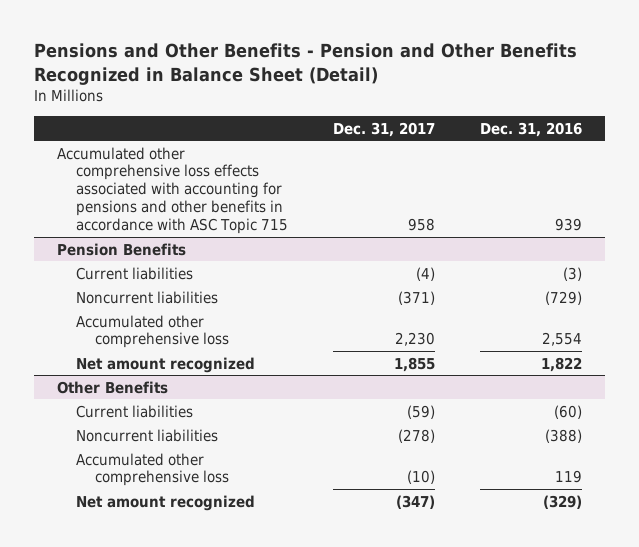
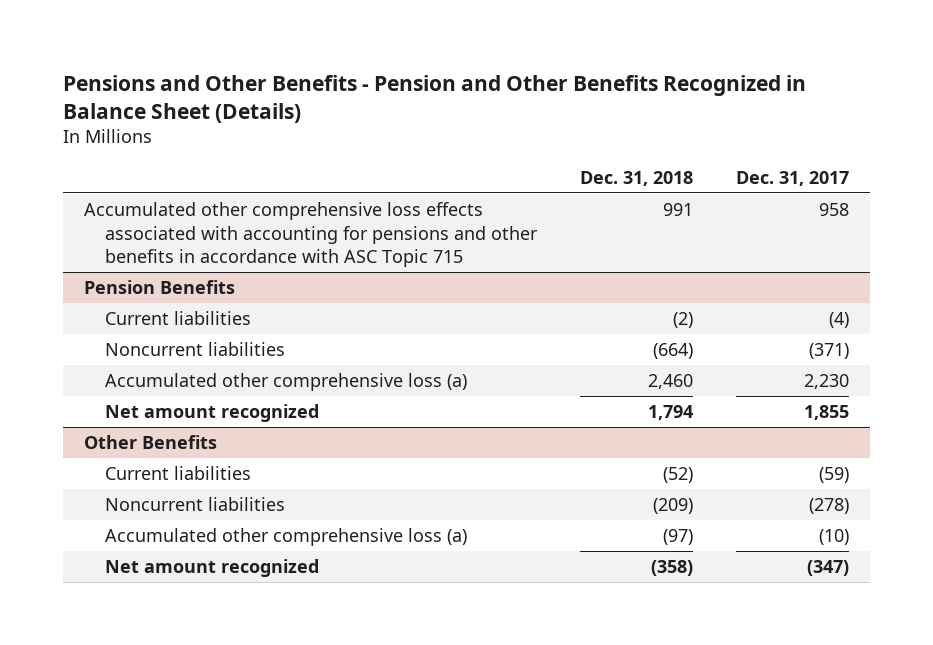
[33,43,577,85] Pensions and Other Benefits - Pension and Other Benefits Recognized in Balance Sheet (Detail) -> [62,74,806,123] Pensions and Other Benefits - Pension and Other Benefits Recognized in Balance Sheet (Details)
[480,121,583,137] Dec. 31, 2016 -> none
none -> [579,170,693,186] Dec. 31, 2018
[76,314,230,349] Accumulated other comprehensive loss -> [105,373,468,392] Accumulated other comprehensive loss (a)
[76,452,230,487] Accumulated other comprehensive loss -> [105,528,468,547] Accumulated other comprehensive loss (a)

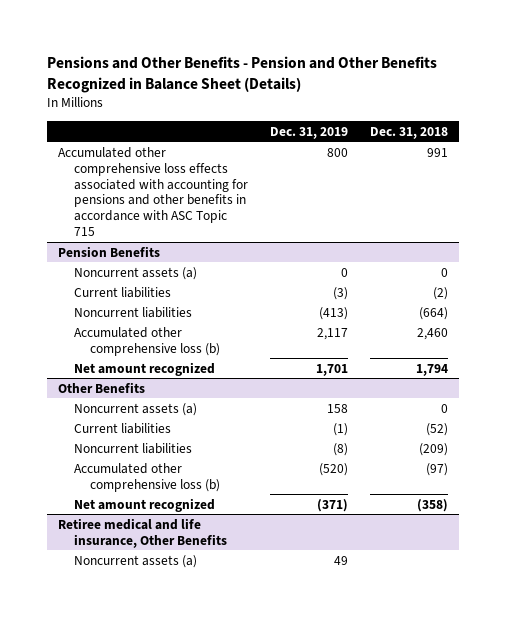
[735,170,849,186] Dec. 31, 2017 -> none
none -> [270,126,349,139] Dec. 31, 2019
none -> [73,266,197,280] Noncurrent assets (a)
[105,373,468,392] Accumulated other comprehensive loss (a) -> [73,326,220,356] Accumulated other comprehensive loss (b)
none -> [73,402,197,416] Noncurrent assets (a)
[105,528,468,547] Accumulated other comprehensive loss (a) -> [73,462,220,492] Accumulated other comprehensive loss (b)
none -> [58,517,227,548] Retiree medical and life insurance, Other Benefits
none -> [73,554,197,568] Noncurrent assets (a)

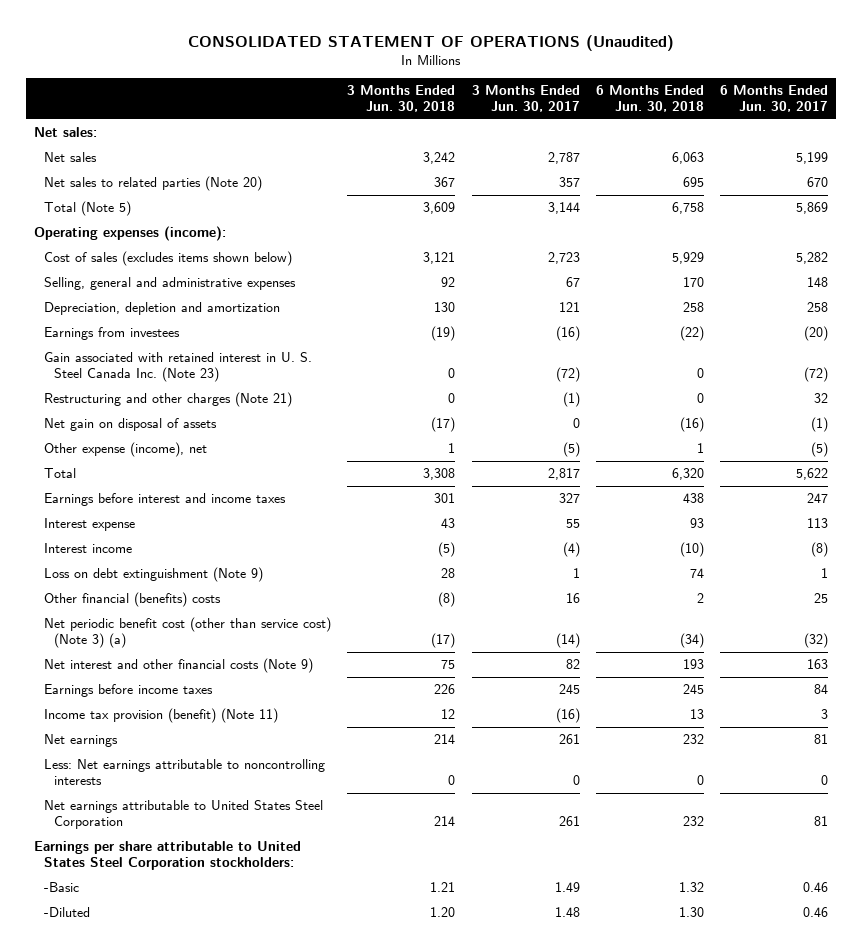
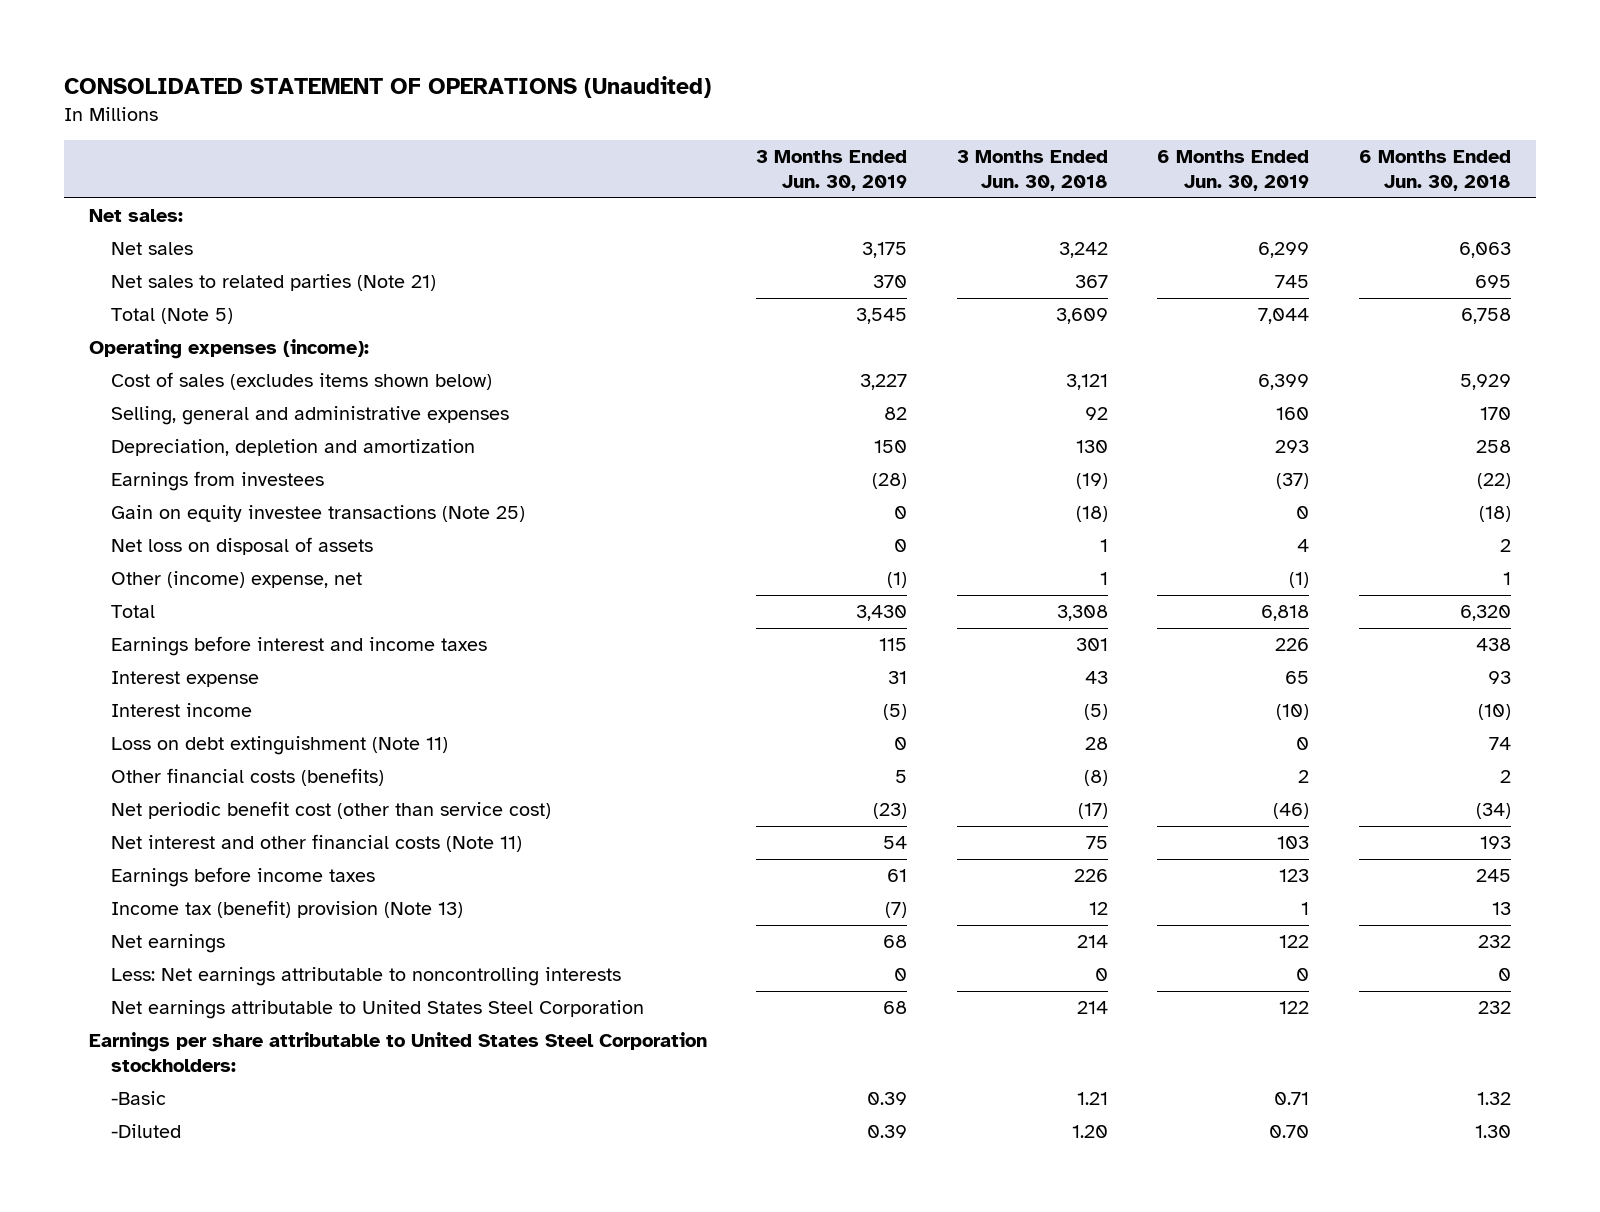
[471,85,580,112] 3 Months Ended Jun. 30, 2017 -> none
[719,85,828,112] 6 Months Ended Jun. 30, 2017 -> none
none -> [756,150,908,191] 3 Months Ended Jun. 30, 2019
none -> [1157,150,1310,191] 6 Months Ended Jun. 30, 2019
[44,176,263,192] Net sales to related parties (Note 20) -> [110,273,436,291] Net sales to related parties (Note 21)
[44,352,313,382] Gain associated with retained interest in U. S. Steel Canada Inc. (Note 23) -> none
[44,392,293,408] Restructuring and other charges (Note 21) -> none
none -> [110,504,525,522] Gain on equity investee transactions (Note 25)
[44,418,218,432] Net gain on disposal of assets -> [110,536,373,555] Net loss on disposal of assets
[431,417,456,433] (17) -> [1099,538,1108,552] 1
[679,417,704,433] (16) -> [1499,538,1511,552] 2
[44,442,208,458] Other expense (income), net -> [110,570,362,588] Other (income) expense, net
[44,567,264,583] Loss on debt extinguishment (Note 9) -> [110,735,448,755] Loss on debt extinguishment (Note 11)
[44,592,222,608] Other financial (benefits) costs -> [110,767,384,786] Other financial costs (benefits)
[44,617,332,648] Net periodic benefit cost (other than service cost) (Note 3) (a) -> [110,800,551,819] Net periodic benefit cost (other than service cost)
[44,658,314,674] Net interest and other financial costs (Note 9) -> [110,833,522,852] Net interest and other financial costs (Note 11)
[44,708,279,724] Income tax provision (benefit) (Note 11) -> [110,899,463,918] Income tax (benefit) provision (Note 13)

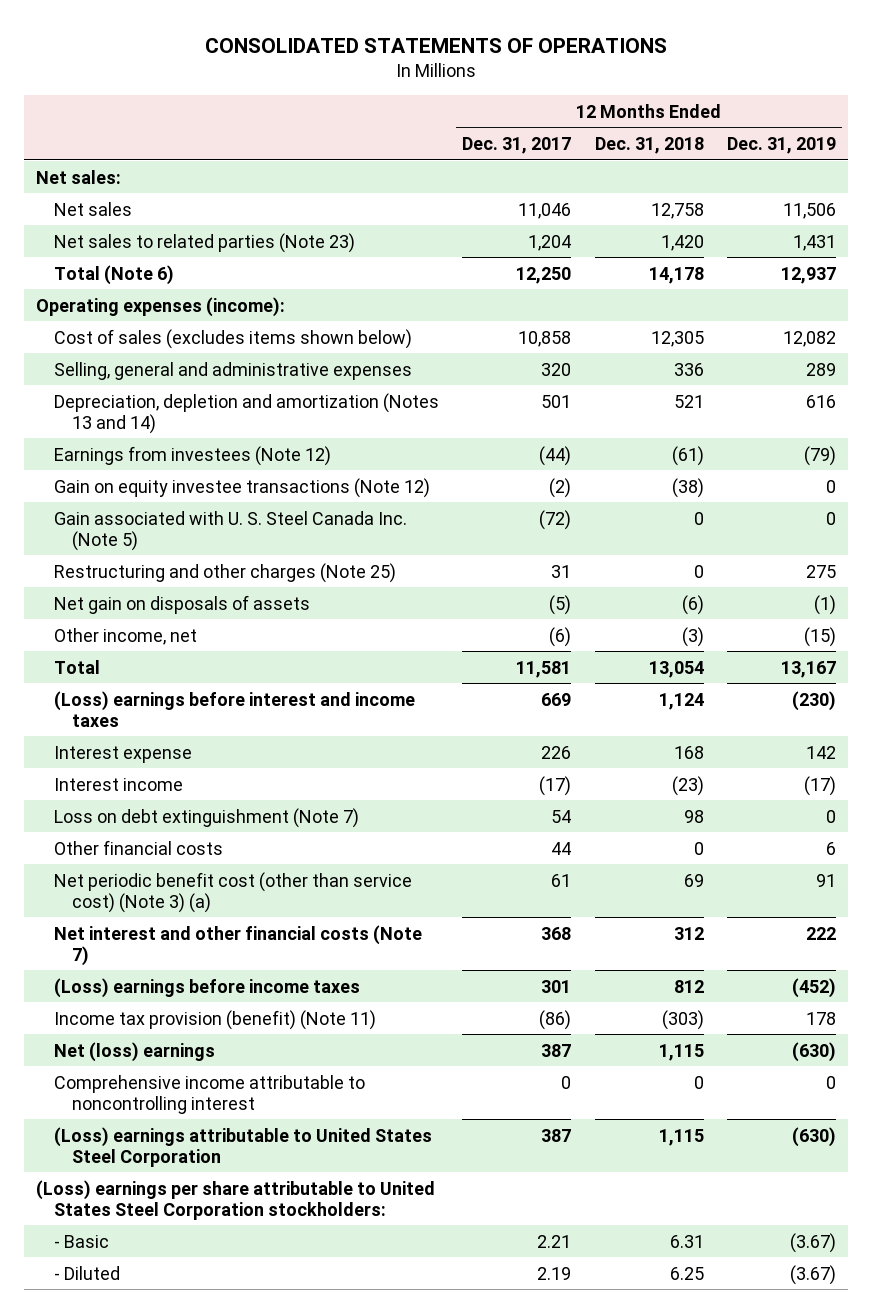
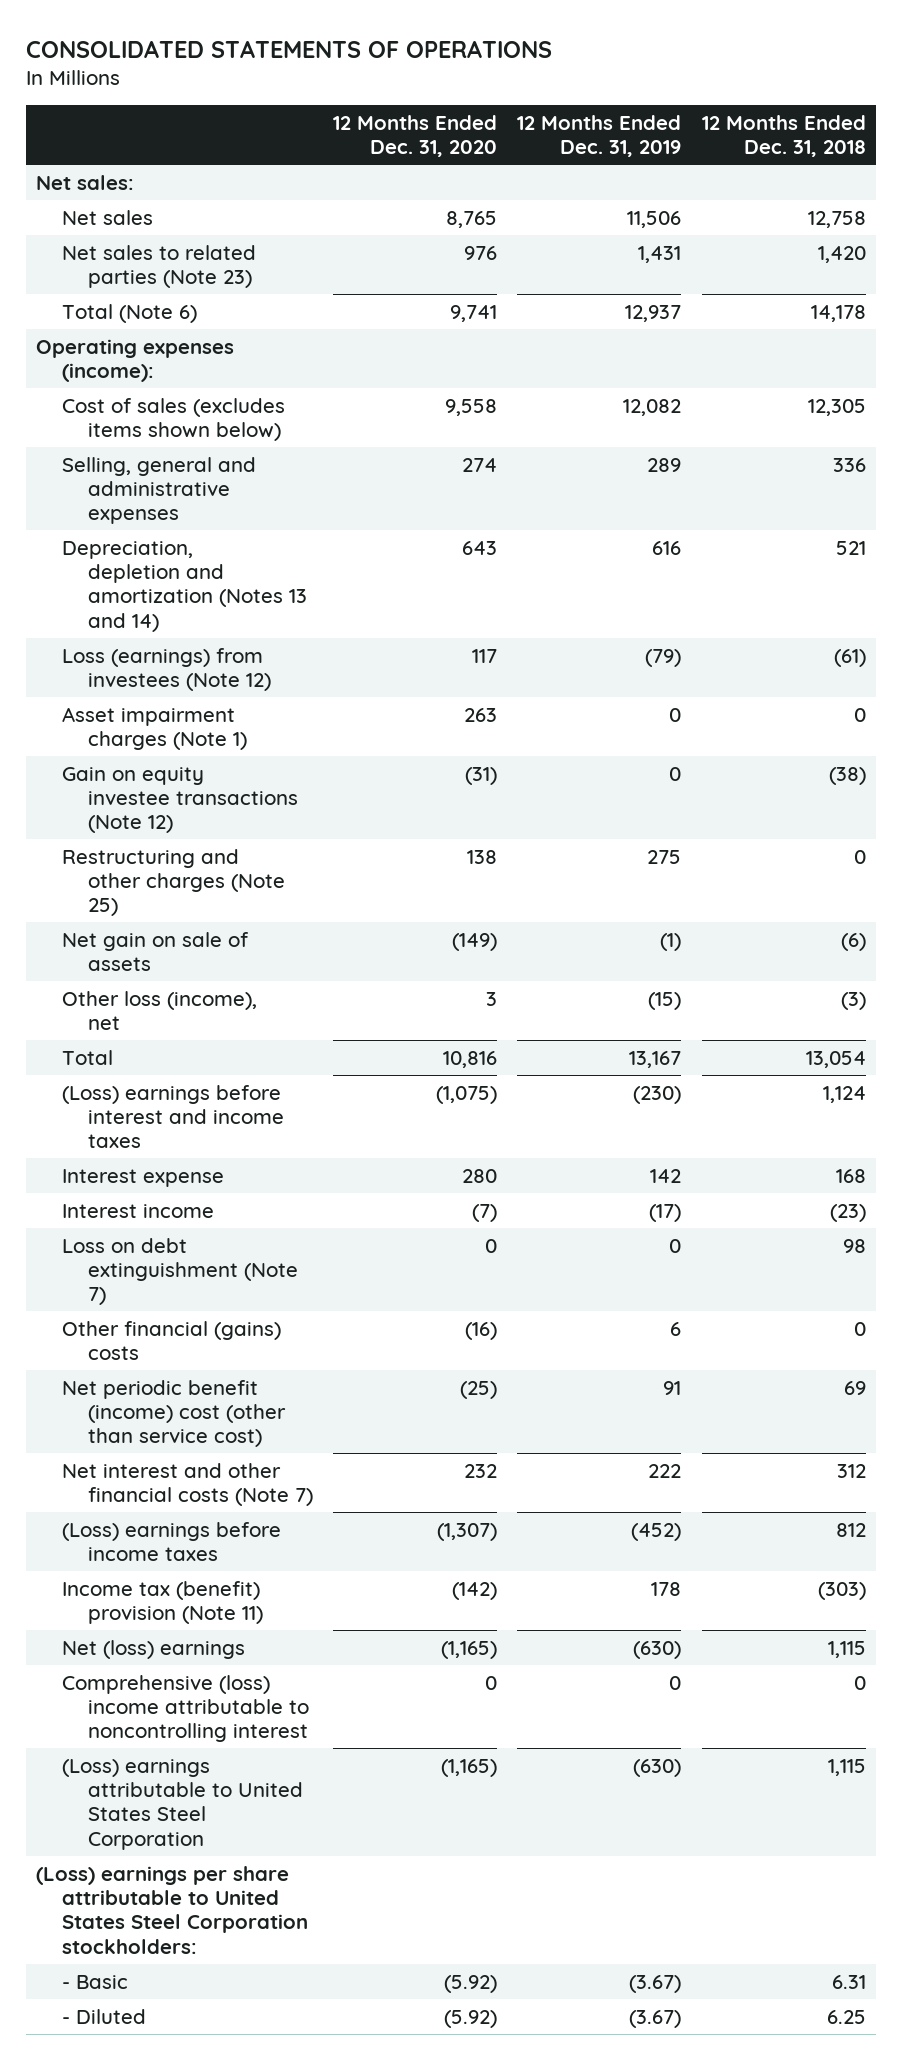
[462,137,572,155] Dec. 31, 2017 -> none
none -> [332,114,497,158] 12 Months Ended Dec. 31, 2020
[53,445,331,466] Earnings from investees (Note 12) -> [61,647,271,691] Loss (earnings) from investees (Note 12)
none -> [61,706,247,750] Asset impairment charges (Note 1)
[53,510,407,551] Gain associated with U. S. Steel Canada Inc. (Note 5) -> none
[53,594,310,614] Net gain on disposals of assets -> [61,931,249,971] Net gain on sale of assets
[53,627,197,645] Other income, net -> [61,990,257,1030] Other loss (income), net
[53,839,223,855] Other financial costs -> [61,1320,281,1360] Other financial (gains) costs
[53,871,412,913] Net periodic benefit cost (other than service cost) (Note 3) (a) -> [61,1379,286,1448] Net periodic benefit (income) cost (other than service cost)
[53,1009,376,1030] Income tax provision (benefit) (Note 11) -> [61,1580,263,1624] Income tax (benefit) provision (Note 11)
[53,1074,365,1114] Comprehensive income attributable to noncontrolling interest -> [61,1674,309,1743] Comprehensive (loss) income attributable to noncontrolling interest

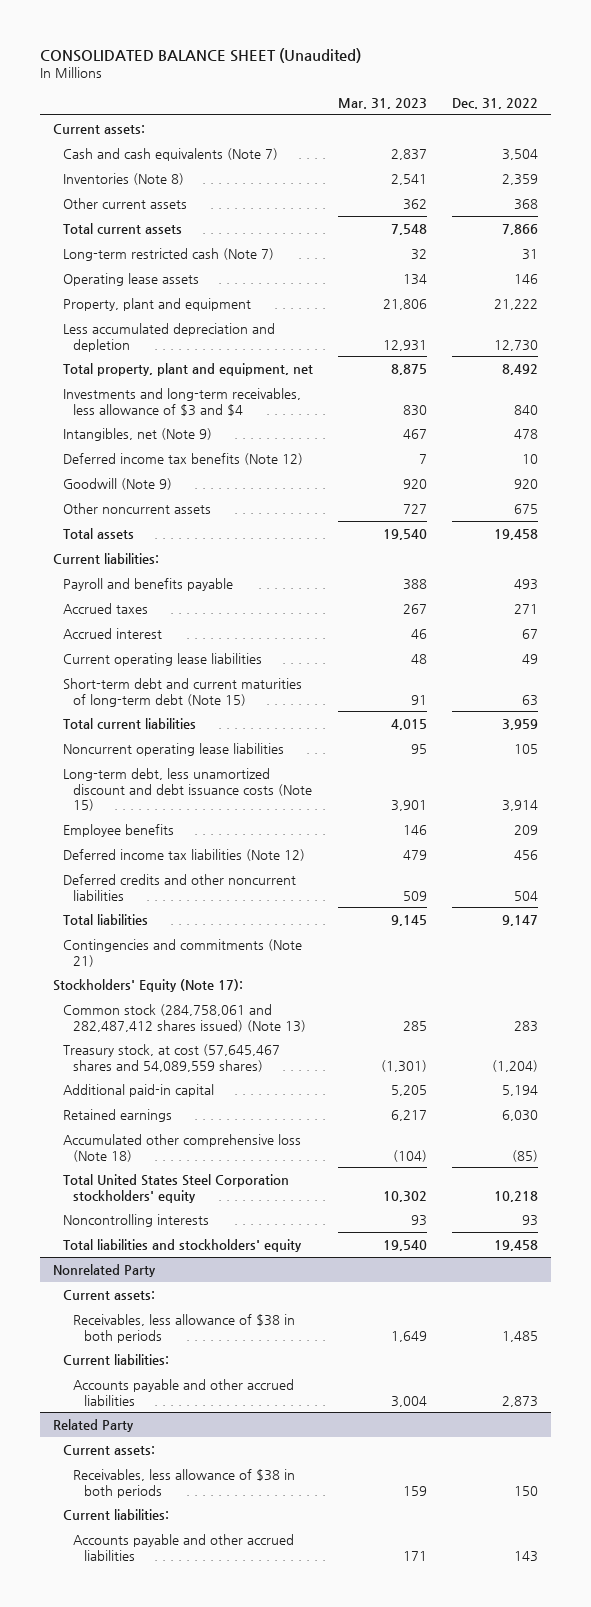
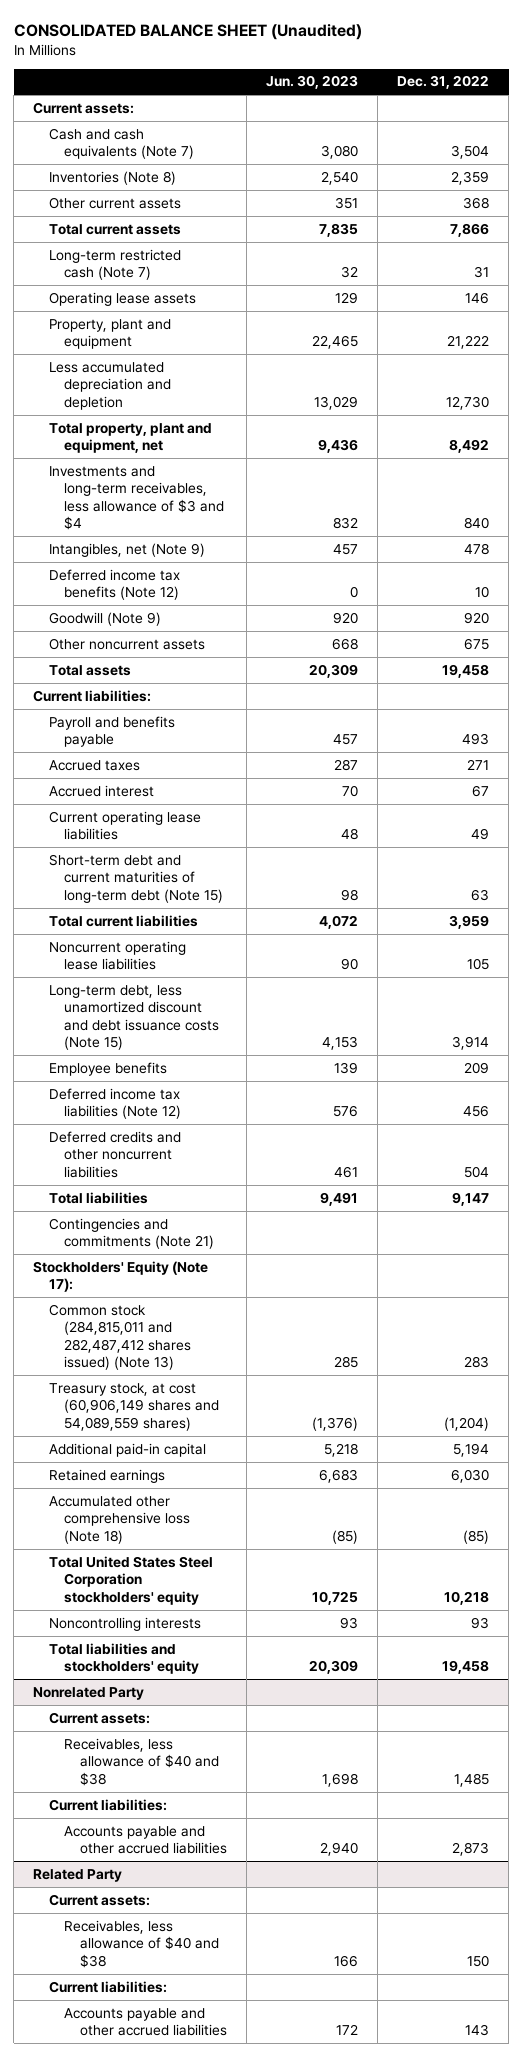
[338,97,428,109] Mar. 31, 2023 -> none
none -> [265,75,358,90] Jun. 30, 2023
[63,1003,307,1032] Common stock (284,758,061 and 282,487,412 shares issued) (Note 13) -> [48,1303,192,1371] Common stock (284,815,011 and 282,487,412 shares issued) (Note 13)
[63,1043,281,1072] Treasury stock, at cost (57,645,467 shares and 54,089,559 shares) -> [48,1382,220,1431] Treasury stock, at cost (60,906,149 shares and 54,089,559 shares)
[73,1313,296,1343] Receivables, less allowance of $38 in both periods -> [64,1737,219,1786] Receivables, less allowance of $40 and $38
[73,1468,296,1498] Receivables, less allowance of $38 in both periods -> [64,1919,219,1968] Receivables, less allowance of $40 and $38

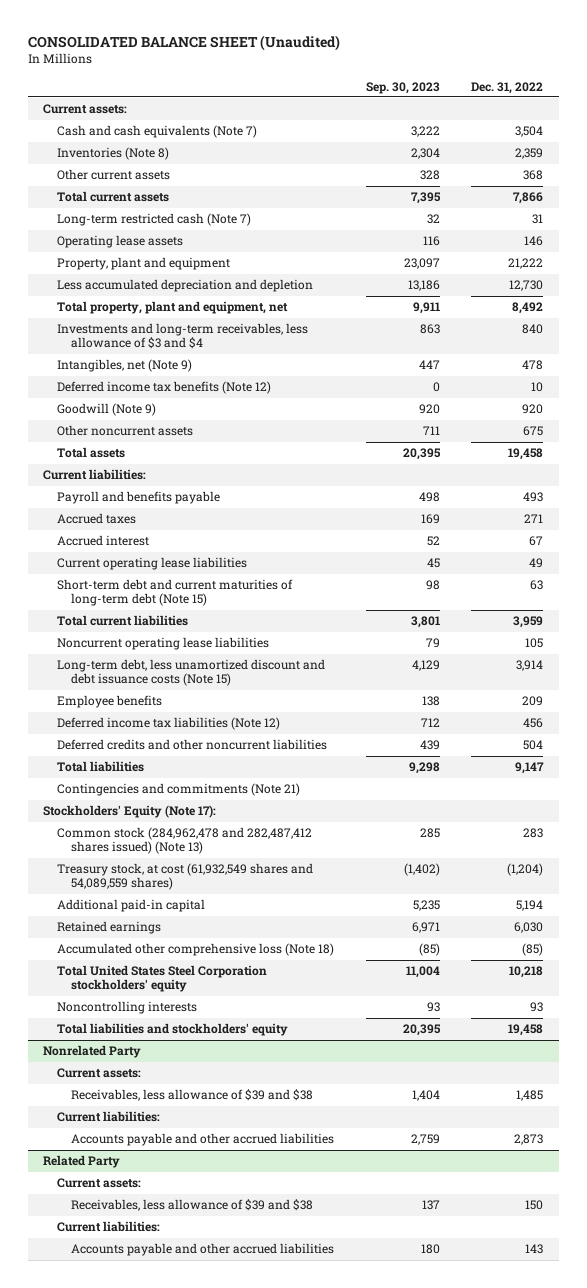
[265,75,358,90] Jun. 30, 2023 -> none
none -> [365,81,440,94] Sep. 30, 2023
[48,1303,192,1371] Common stock (284,815,011 and 282,487,412 shares issued) (Note 13) -> [57,827,313,855] Common stock (284,962,478 and 282,487,412 shares issued) (Note 13)
[48,1382,220,1431] Treasury stock, at cost (60,906,149 shares and 54,089,559 shares) -> [57,863,314,891] Treasury stock, at cost (61,932,549 shares and 54,089,559 shares)
[64,1737,219,1786] Receivables, less allowance of $40 and $38 -> [70,1089,313,1102] Receivables, less allowance of $39 and $38
[64,1919,219,1968] Receivables, less allowance of $40 and $38 -> [70,1199,313,1212] Receivables, less allowance of $39 and $38

